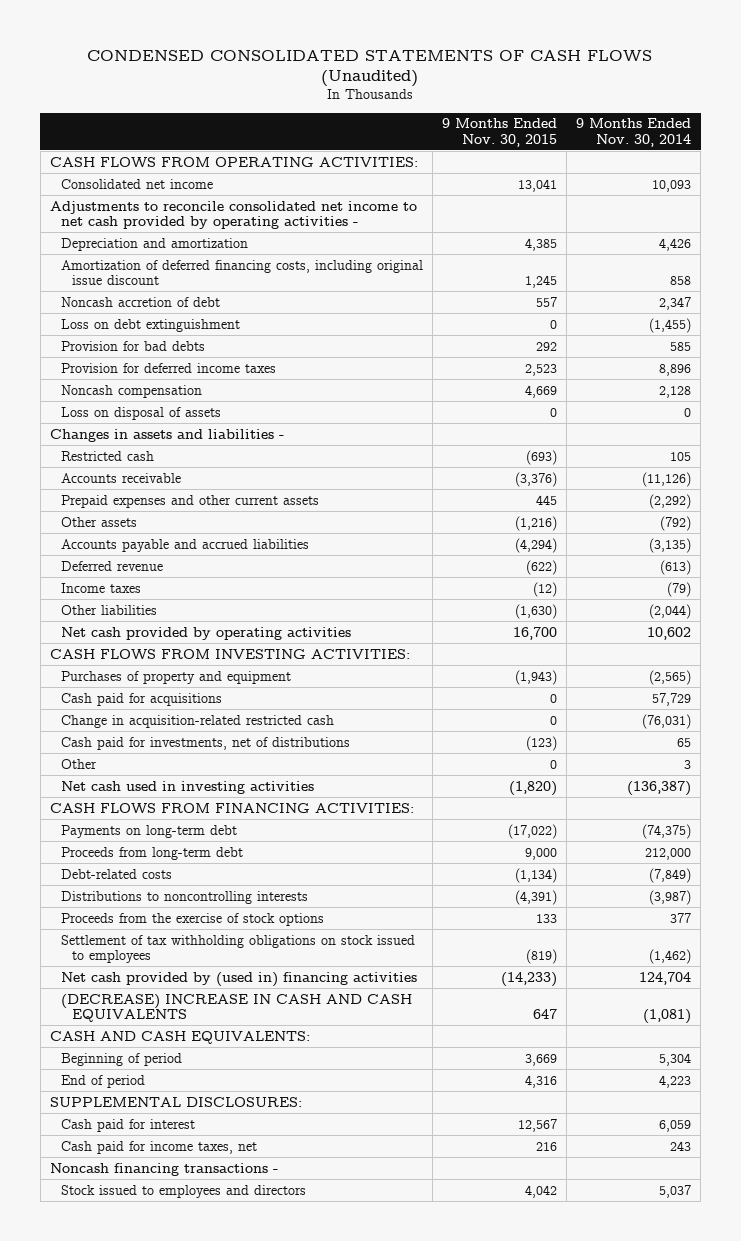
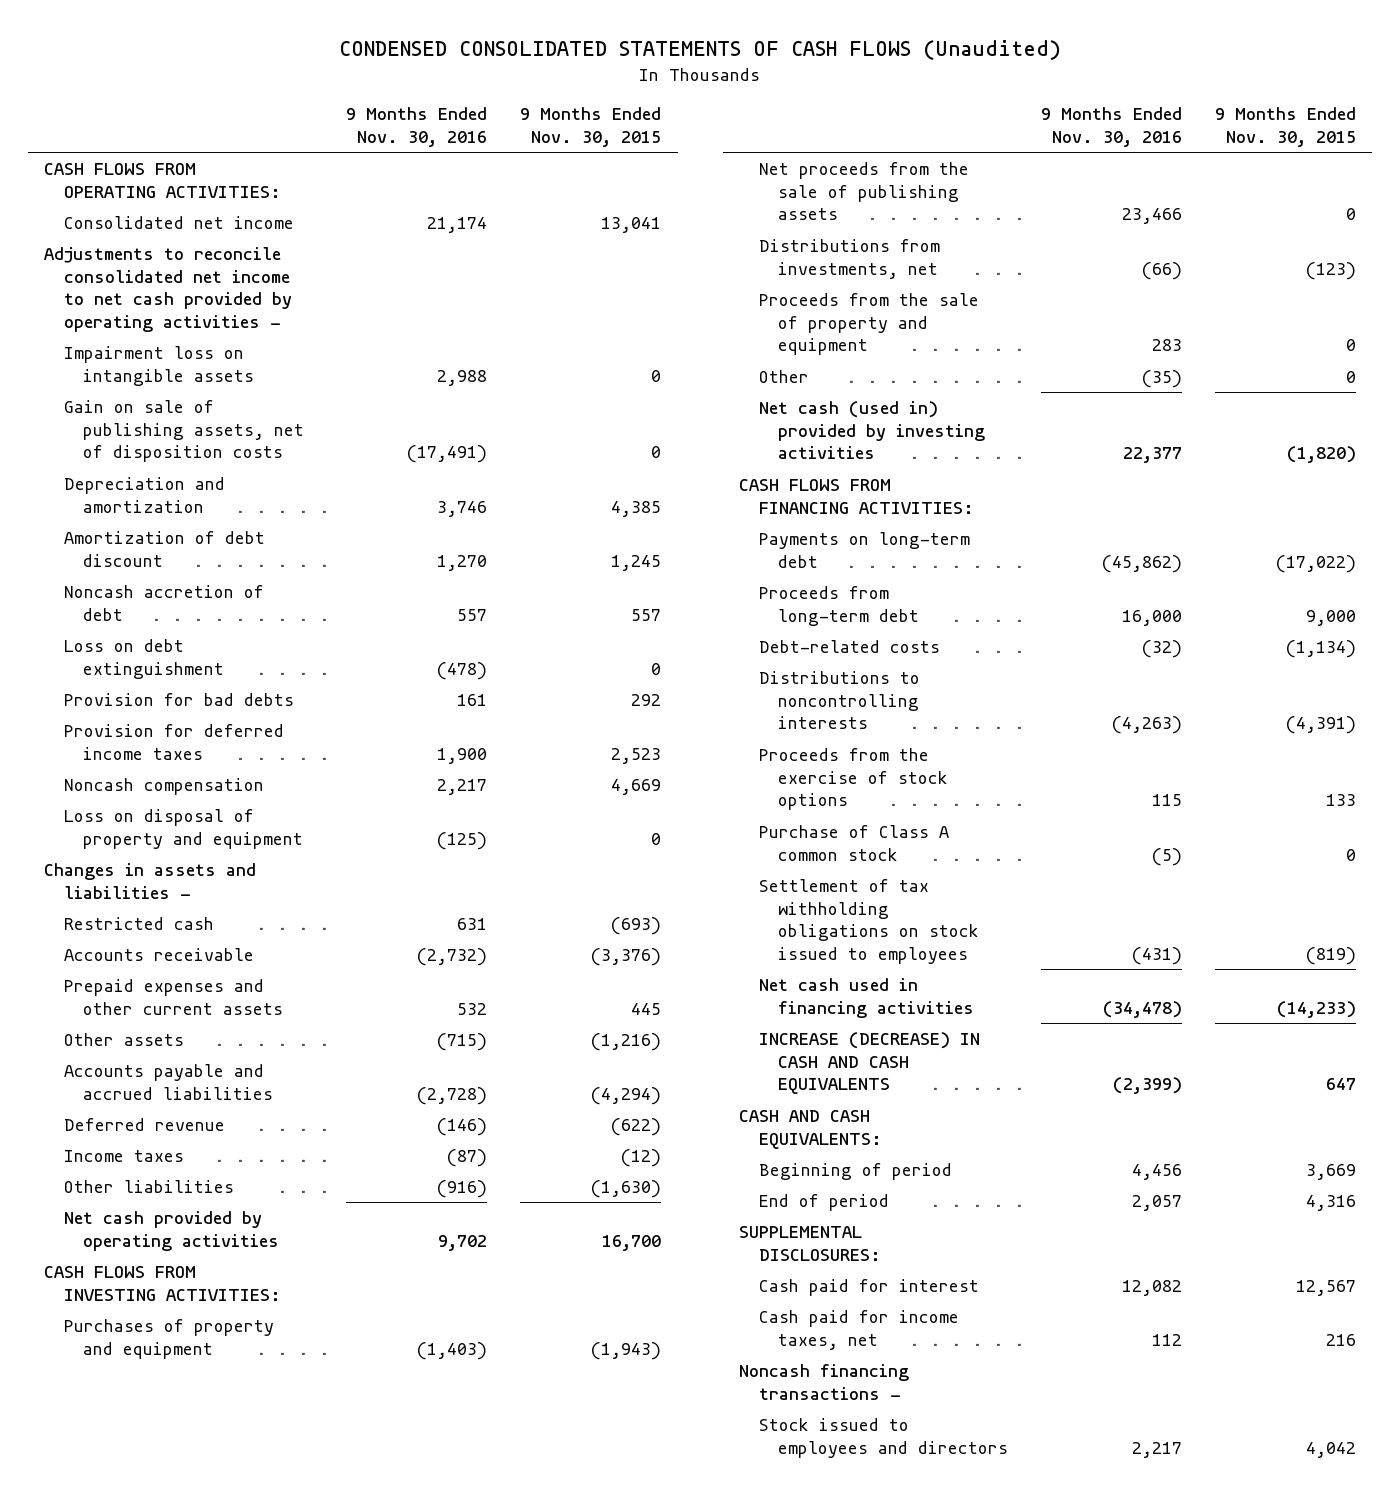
[576,118,692,147] 9 Months Ended Nov. 30, 2014 -> none
none -> [346,107,488,148] 9 Months Ended Nov. 30, 2016
none -> [63,345,255,386] Impairment loss on intangible assets
none -> [63,399,305,463] Gain on sale of publishing assets, net of disposition costs
[60,259,423,285] Amortization of deferred financing costs, including original issue discount -> [63,530,265,567] Amortization of debt discount
[60,406,221,420] Loss on disposal of assets -> [63,808,304,849] Loss on disposal of property and equipment
[60,692,222,706] Cash paid for acquisitions -> none
[60,714,334,728] Change in acquisition-related restricted cash -> none
none -> [758,161,969,221] Net proceeds from the sale of publishing assets
[60,736,350,750] Cash paid for investments, net of distributions -> [758,238,940,279] Distributions from investments, net
none -> [758,292,979,356] Proceeds from the sale of property and equipment
[60,780,314,794] Net cash used in investing activities -> [758,400,986,460] Net cash (used in) provided by investing activities
none -> [758,824,949,861] Purchase of Class A common stock
[60,971,417,987] Net cash provided by (used in) financing activities -> [758,977,975,1018] Net cash used in financing activities
[60,993,412,1022] (DECREASE) INCREASE IN CASH AND CASH EQUIVALENTS -> [758,1031,980,1095] INCREASE (DECREASE) IN CASH AND CASH EQUIVALENTS

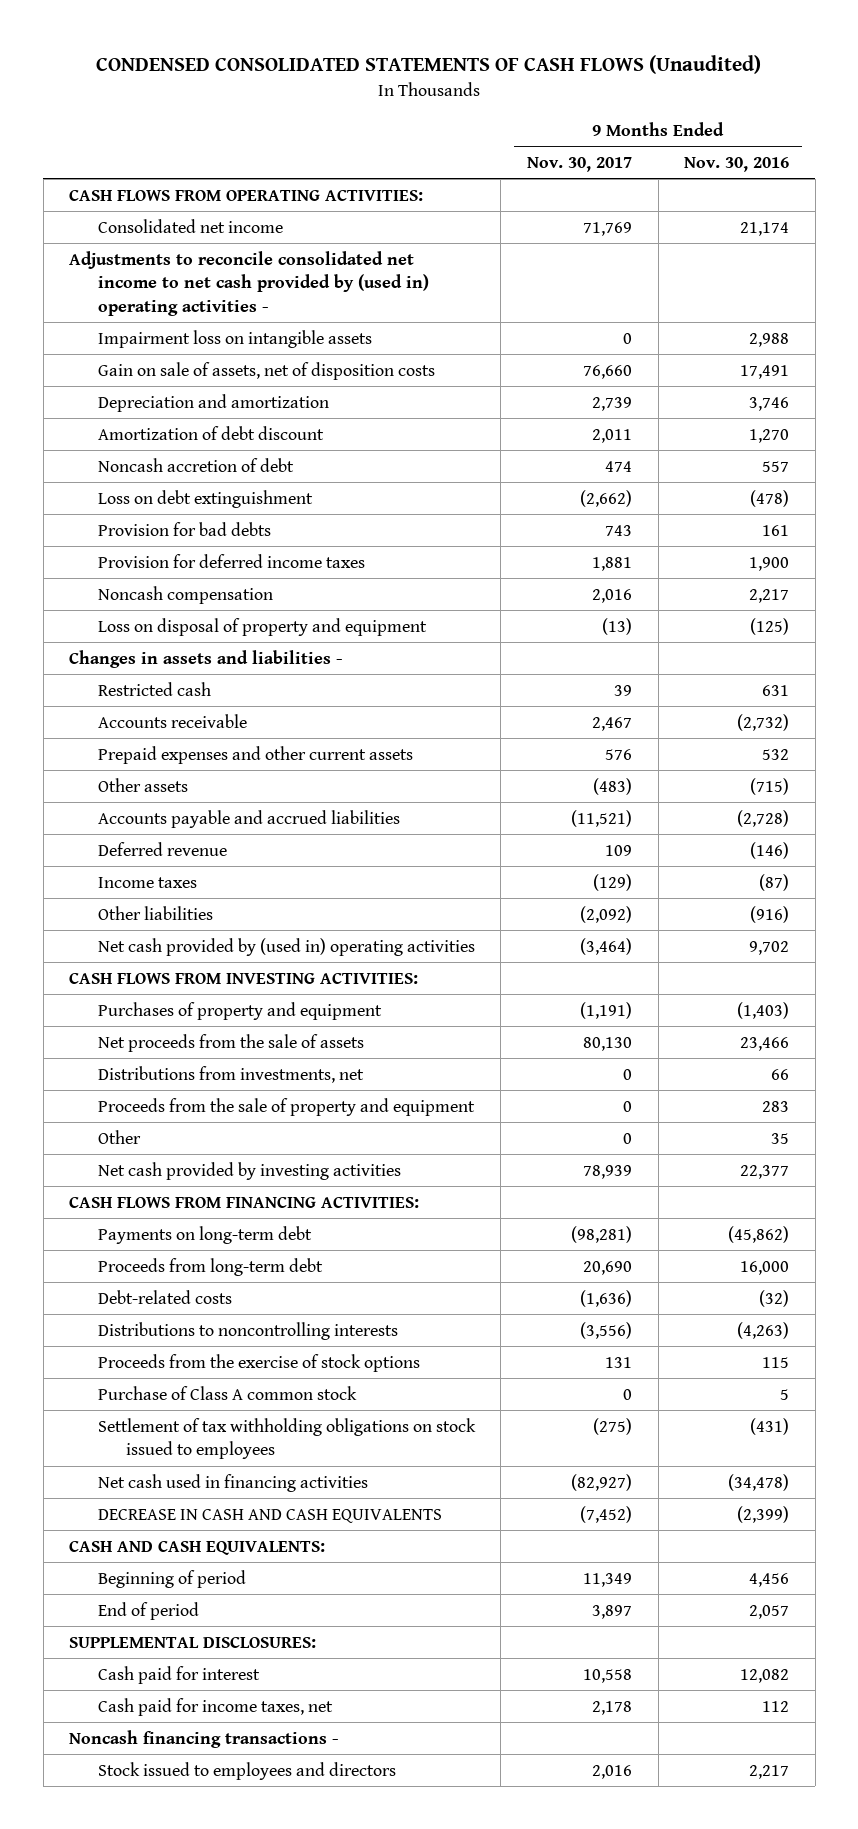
[520,107,662,148] 9 Months Ended Nov. 30, 2015 -> none
none -> [527,156,633,172] Nov. 30, 2017
[44,246,292,333] Adjustments to reconcile consolidated net income to net cash provided by operating activities - -> [69,250,429,316] Adjustments to reconcile consolidated net income to net cash provided by (used in) operating activities -
[63,399,305,463] Gain on sale of publishing assets, net of disposition costs -> [97,361,435,380] Gain on sale of assets, net of disposition costs
[407,445,488,464] (17,491) -> [740,364,790,379] 17,491
[63,1210,280,1251] Net cash provided by operating activities -> [97,937,475,956] Net cash provided by (used in) operating activities
[758,161,969,221] Net proceeds from the sale of publishing assets -> [97,1033,364,1052] Net proceeds from the sale of assets
[1142,261,1183,280] (66) -> [771,1068,790,1080] 66
[1142,369,1183,388] (35) -> [771,1132,790,1144] 35
[758,400,986,460] Net cash (used in) provided by investing activities -> [97,1161,401,1180] Net cash provided by investing activities
[1152,847,1183,866] (5) -> [780,1388,790,1400] 5
[758,1031,980,1095] INCREASE (DECREASE) IN CASH AND CASH EQUIVALENTS -> [97,1508,442,1523] DECREASE IN CASH AND CASH EQUIVALENTS

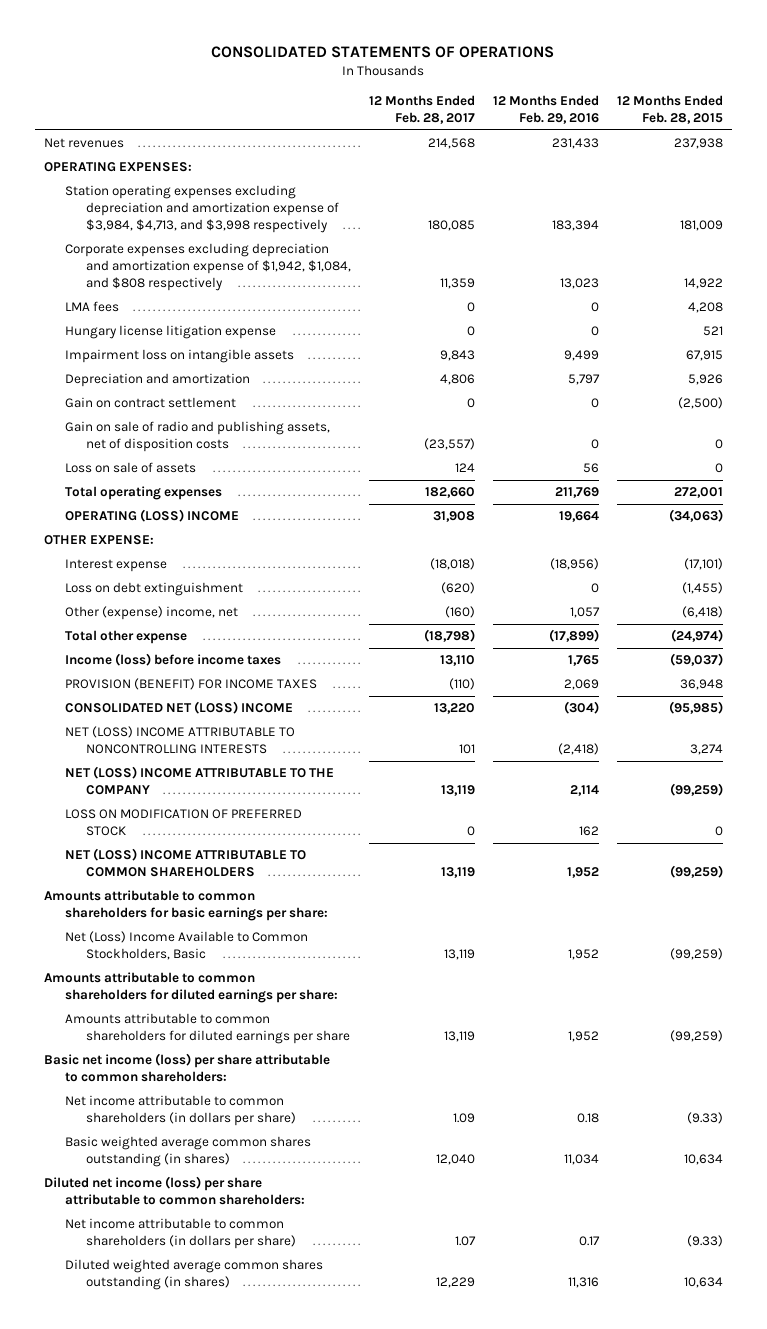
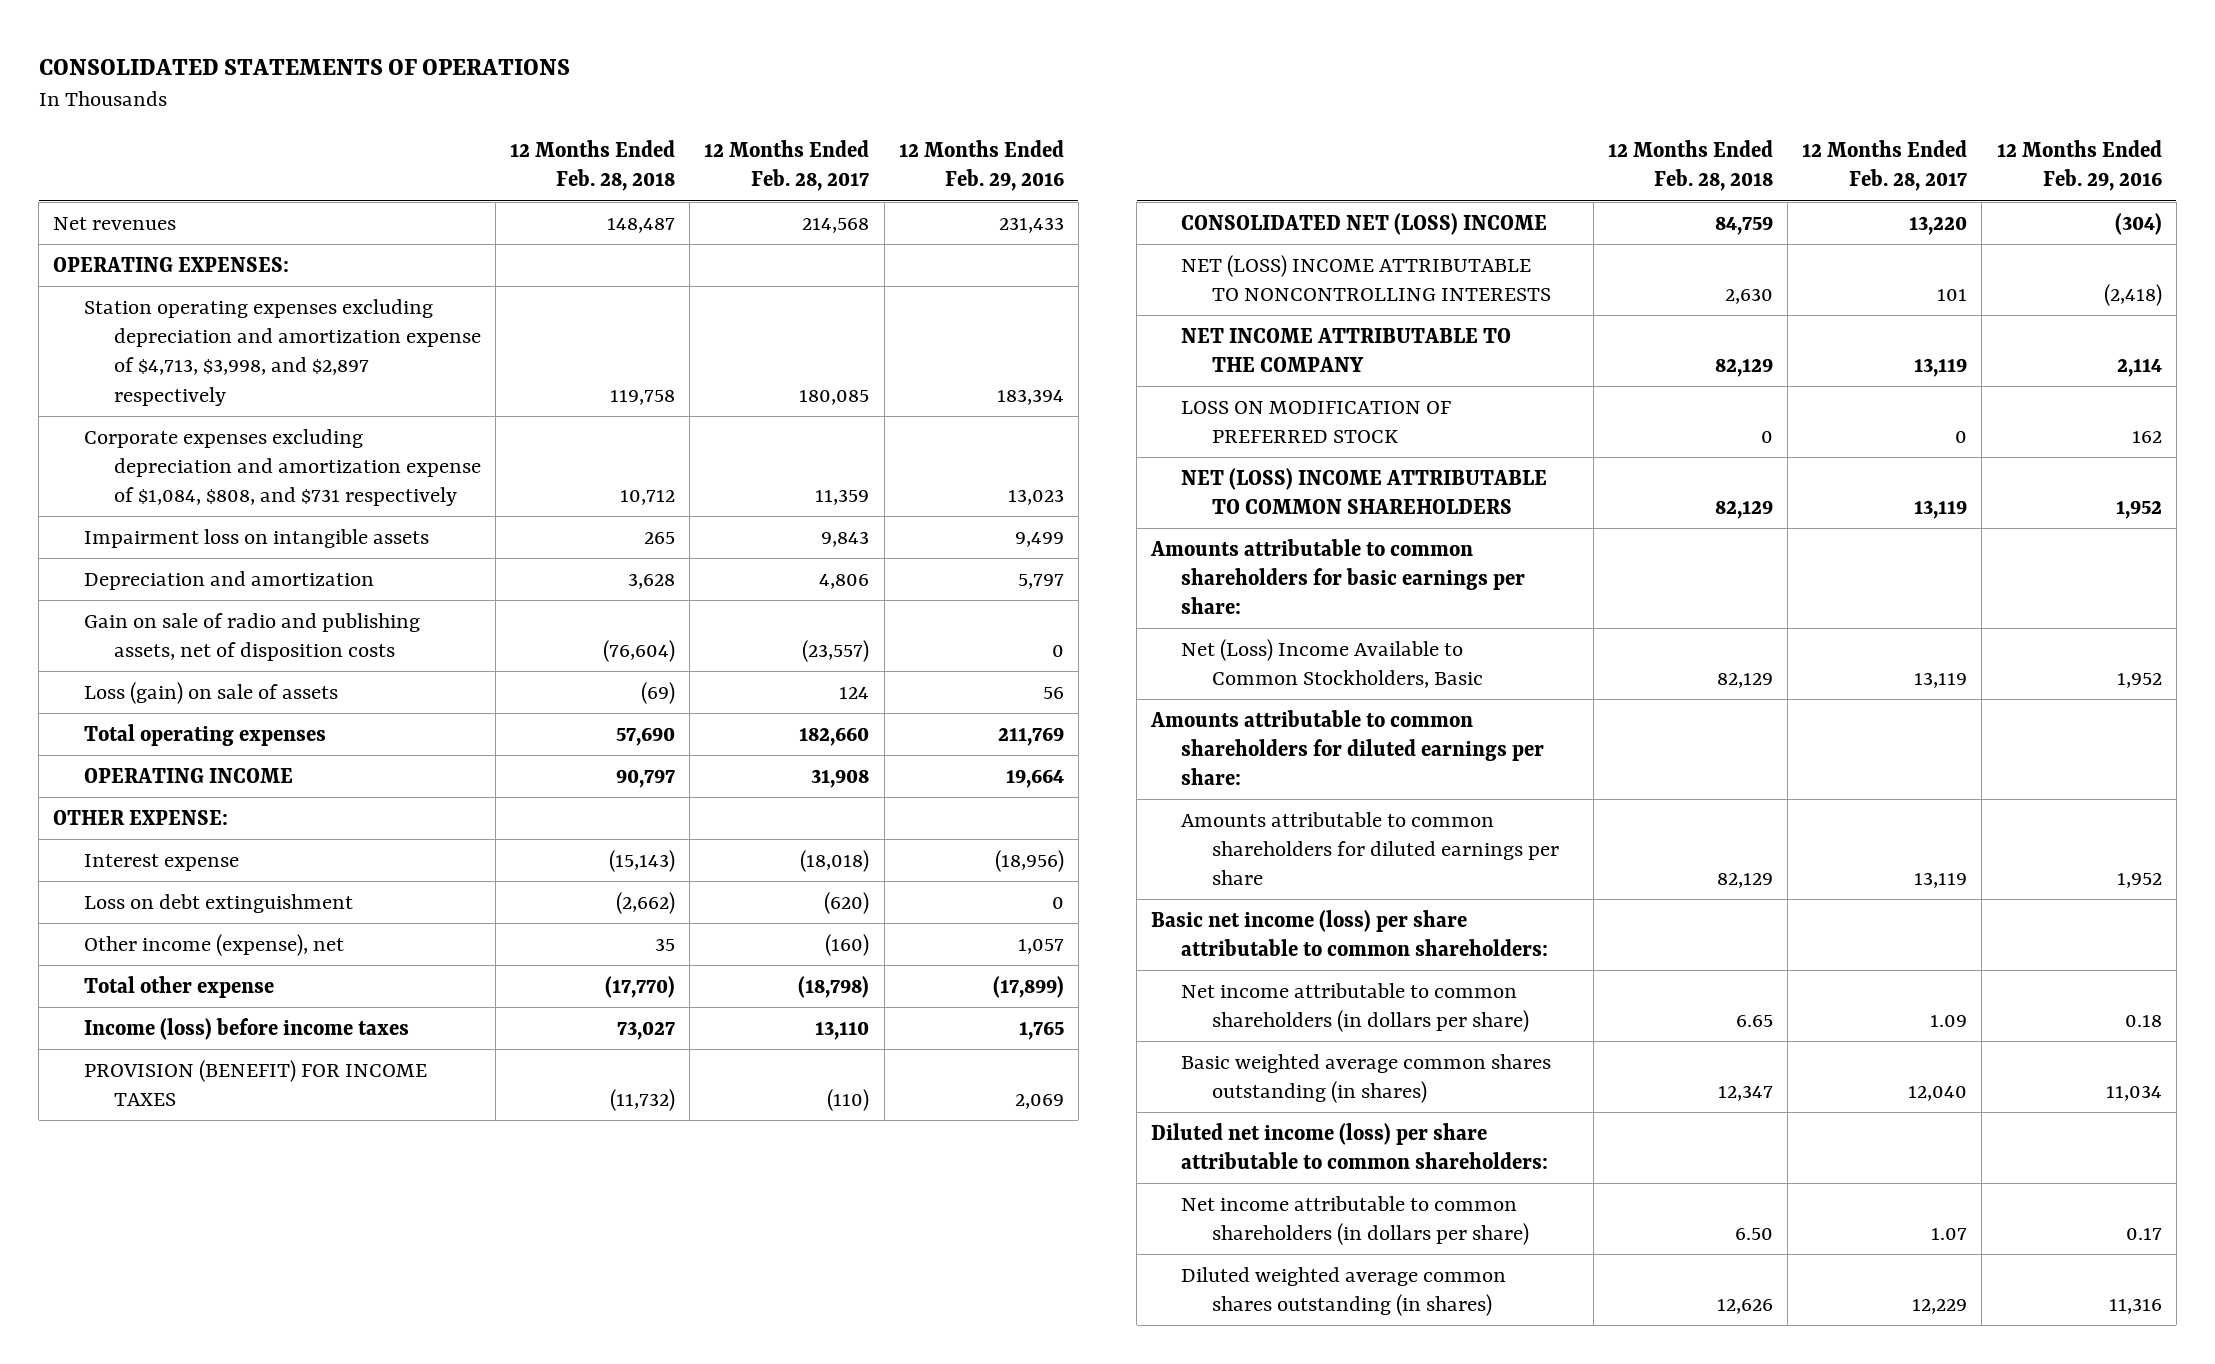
[616,95,723,124] 12 Months Ended Feb. 28, 2015 -> none
none -> [510,139,676,192] 12 Months Ended Feb. 28, 2018
[65,301,120,313] LMA fees -> none
[65,325,277,340] Hungary license litigation expense -> none
[65,185,339,234] Station operating expenses excluding depreciation and amortization expense of $3,984, $4,713, and $3,998 respectively -> [83,298,481,406] Station operating expenses excluding depreciation and amortization expense of $4,713, $3,998, and $2,897 respectively
[65,243,351,292] Corporate expenses excluding depreciation and amortization expense of $1,942, $1,084, and $808 respectively -> [83,428,481,507] Corporate expenses excluding depreciation and amortization expense of $1,084, $808, and $731 respectively
[65,397,237,409] Gain on contract settlement -> none
[65,462,197,474] Loss on sale of assets -> [83,681,338,704] Loss (gain) on sale of assets
[65,509,240,523] OPERATING (LOSS) INCOME -> [83,767,293,783] OPERATING INCOME
[65,606,239,621] Other (expense) income, net -> [83,933,344,956] Other income (expense), net
[65,766,335,796] NET (LOSS) INCOME ATTRIBUTABLE TO THE COMPANY -> [1181,327,1512,372] NET INCOME ATTRIBUTABLE TO THE COMPANY

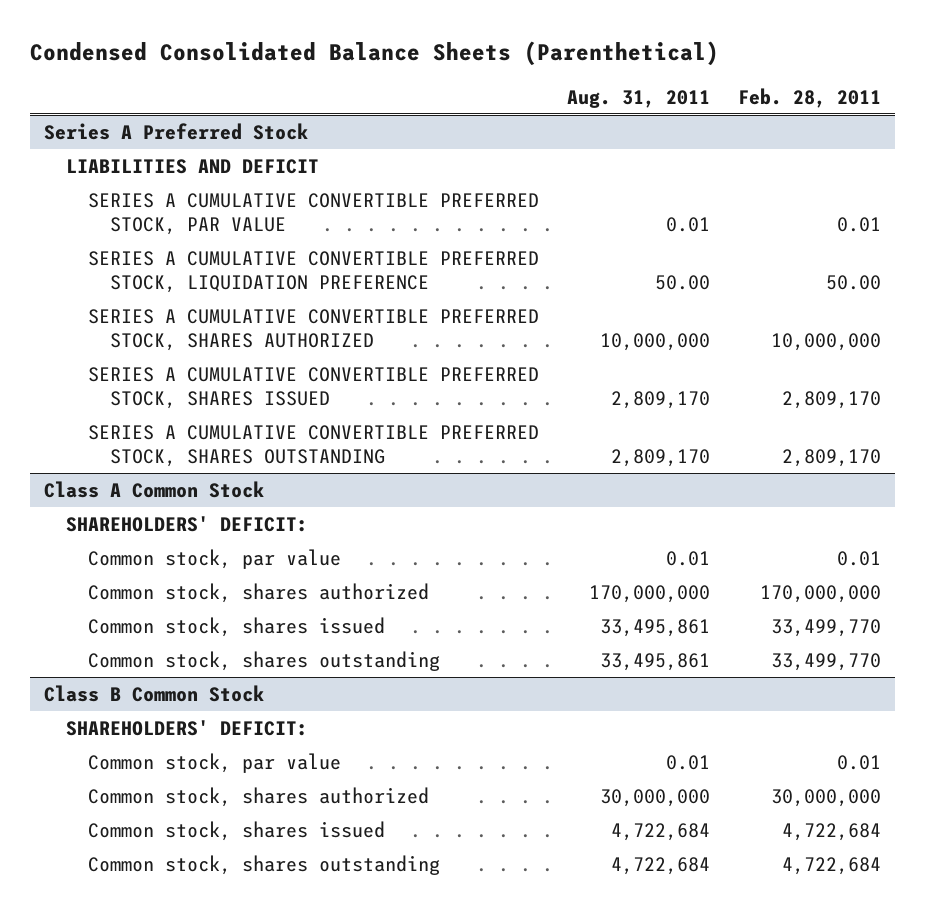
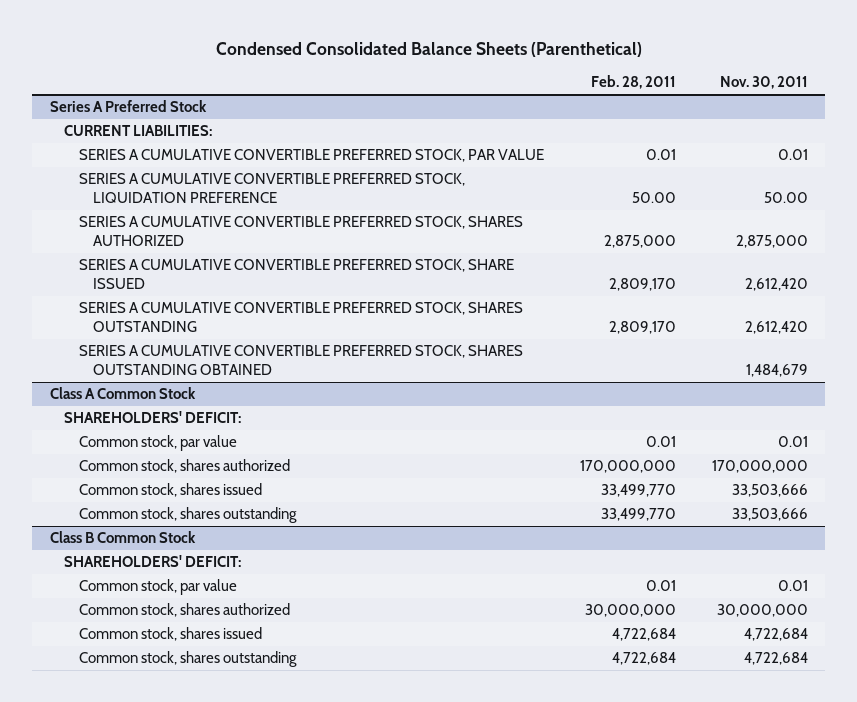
[567,89,711,108] Aug. 31, 2011 -> none
none -> [719,76,808,90] Nov. 30, 2011
[65,158,319,174] LIABILITIES AND DEFICIT -> none
none -> [64,125,213,137] CURRENT LIABILITIES:
[771,332,882,351] 10,000,000 -> [603,235,676,249] 2,875,000
[87,366,539,409] SERIES A CUMULATIVE CONVERTIBLE PREFERRED STOCK, SHARES ISSUED -> [78,259,514,290] SERIES A CUMULATIVE CONVERTIBLE PREFERRED STOCK, SHARE ISSUED
none -> [78,345,523,376] SERIES A CUMULATIVE CONVERTIBLE PREFERRED STOCK, SHARES OUTSTANDING OBTAINED

